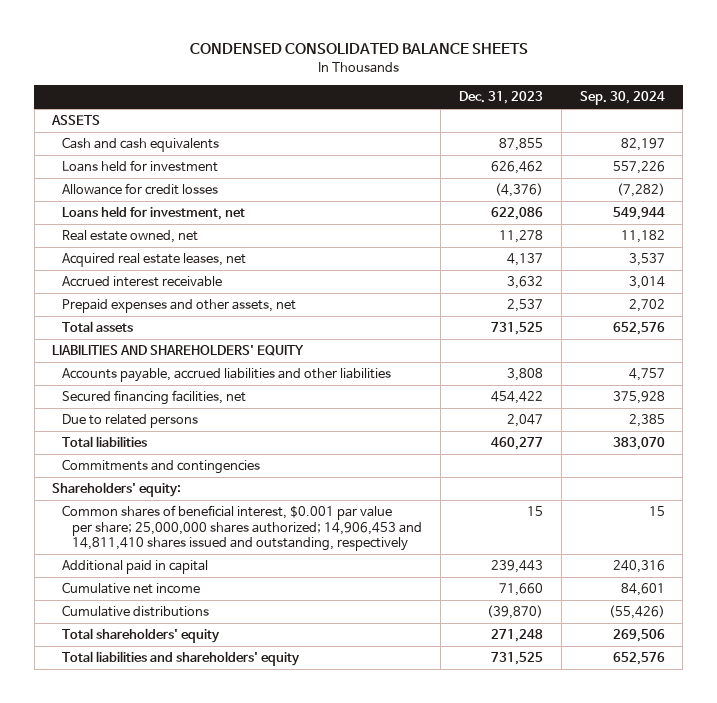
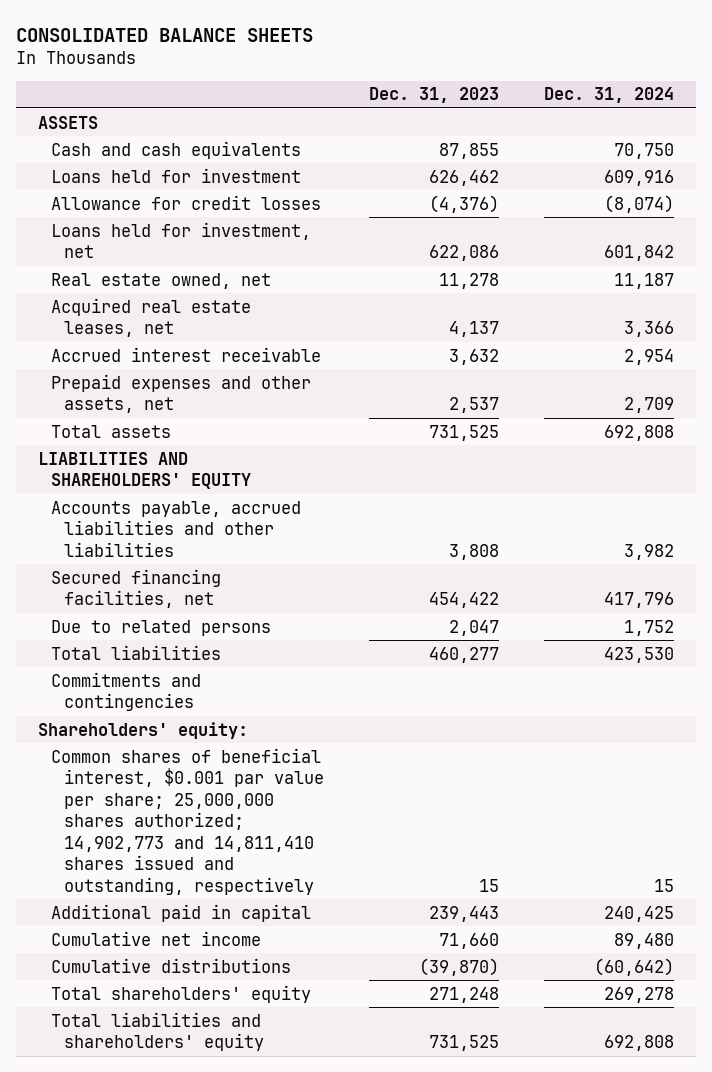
[189,43,528,55] CONDENSED CONSOLIDATED BALANCE SHEETS -> [15,27,313,42] CONSOLIDATED BALANCE SHEETS
[579,91,665,106] Sep. 30, 2024 -> none
none -> [543,87,674,104] Dec. 31, 2024
[62,505,423,551] Common shares of beneficial interest, $0.001 par value per share; 25,000,000 shares authorized; 14,906,453 and 14,811,410 shares issued and outstanding, respectively -> [51,747,325,895] Common shares of beneficial interest, $0.001 par value per share; 25,000,000 shares authorized; 14,902,773 and 14,811,410 shares issued and outstanding, respectively

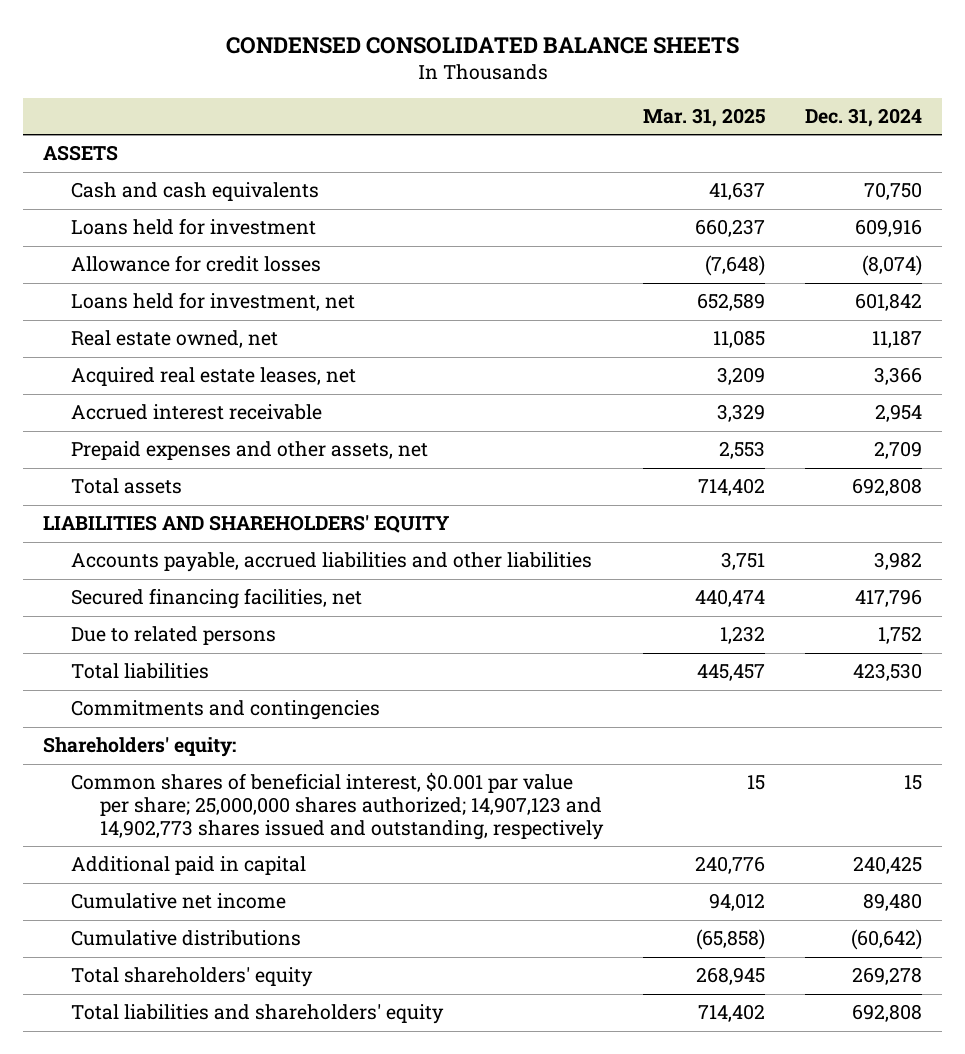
[15,27,313,42] CONSOLIDATED BALANCE SHEETS -> [225,36,739,54] CONDENSED CONSOLIDATED BALANCE SHEETS
[368,87,499,104] Dec. 31, 2023 -> none
none -> [643,108,766,128] Mar. 31, 2025
[51,747,325,895] Common shares of beneficial interest, $0.001 par value per share; 25,000,000 shares authorized; 14,902,773 and 14,811,410 shares issued and outstanding, respectively -> [71,772,604,841] Common shares of beneficial interest, $0.001 par value per share; 25,000,000 shares authorized; 14,907,123 and 14,902,773 shares issued and outstanding, respectively

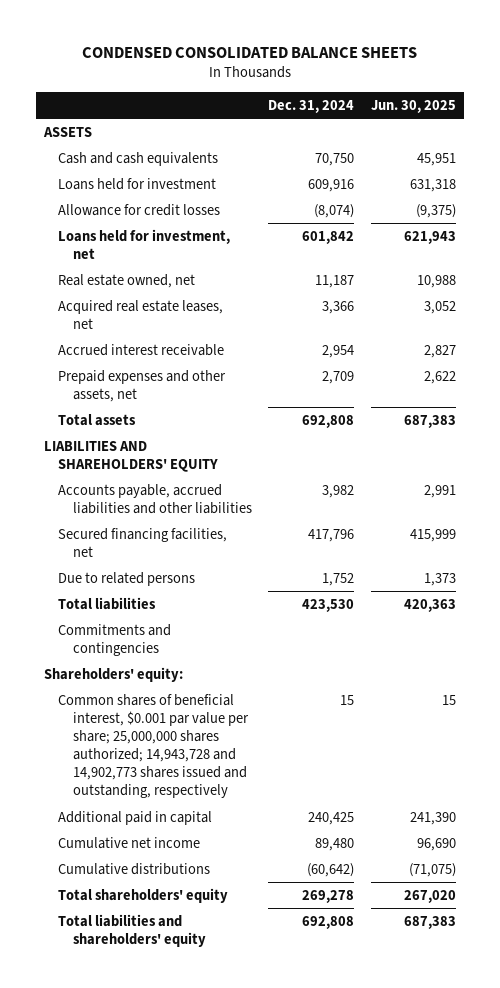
[643,108,766,128] Mar. 31, 2025 -> none
none -> [370,99,456,113] Jun. 30, 2025
[71,772,604,841] Common shares of beneficial interest, $0.001 par value per share; 25,000,000 shares authorized; 14,907,123 and 14,902,773 shares issued and outstanding, respectively -> [58,693,249,799] Common shares of beneficial interest, $0.001 par value per share; 25,000,000 shares authorized; 14,943,728 and 14,902,773 shares issued and outstanding, respectively

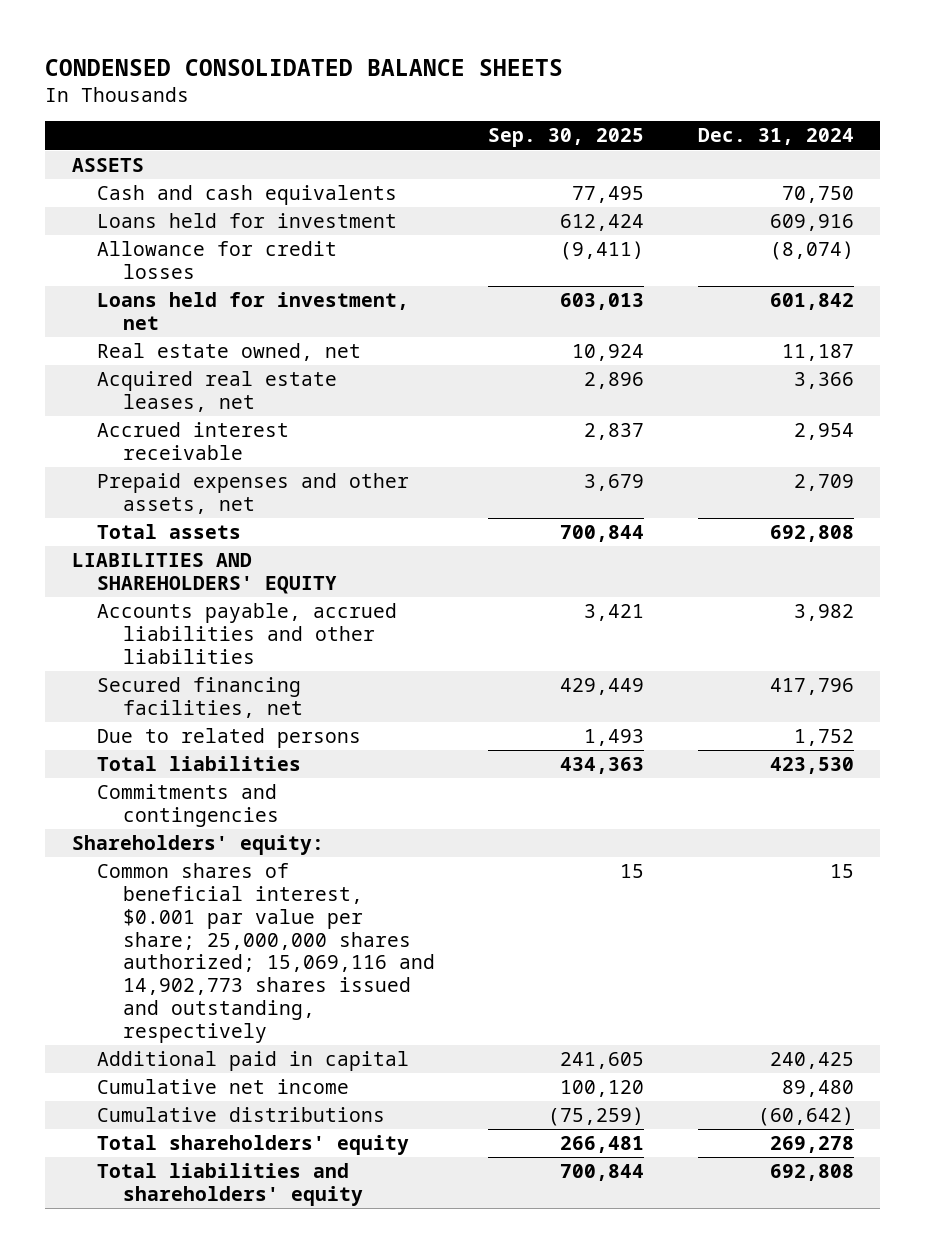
[370,99,456,113] Jun. 30, 2025 -> none
none -> [488,128,645,148] Sep. 30, 2025
[58,693,249,799] Common shares of beneficial interest, $0.001 par value per share; 25,000,000 shares authorized; 14,943,728 and 14,902,773 shares issued and outstanding, respectively -> [97,863,435,1043] Common shares of beneficial interest, $0.001 par value per share; 25,000,000 shares authorized; 15,069,116 and 14,902,773 shares issued and outstanding, respectively

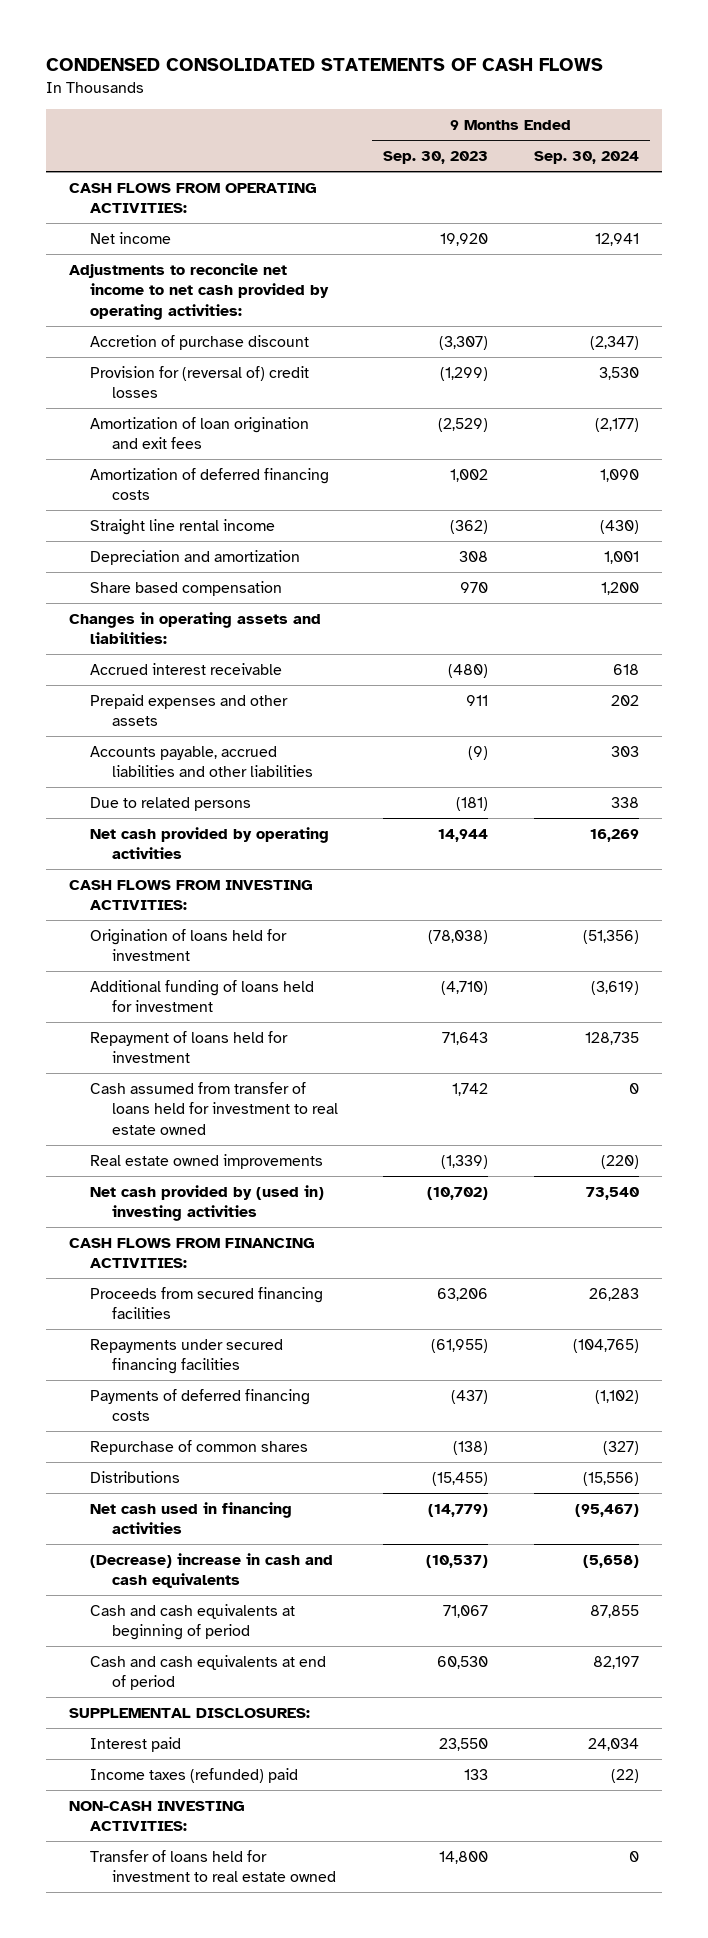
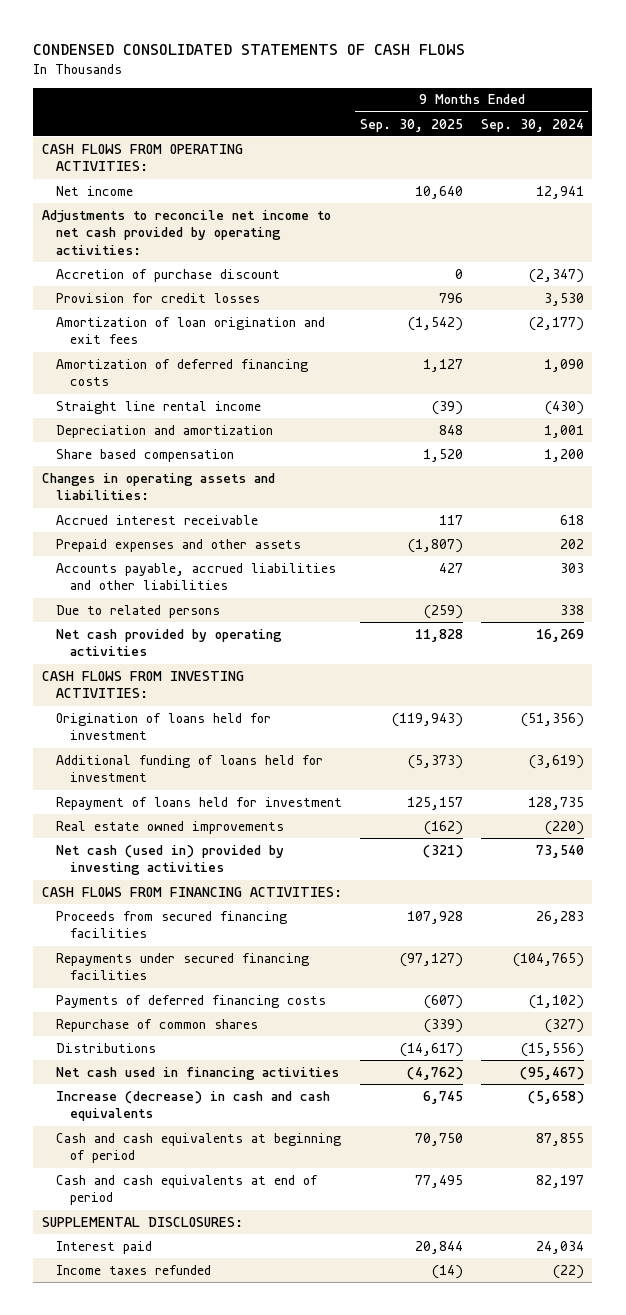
[383,151,489,165] Sep. 30, 2023 -> none
none -> [359,118,463,132] Sep. 30, 2025
[90,366,310,399] Provision for (reversal of) credit losses -> [56,292,261,303] Provision for credit losses
[90,1082,338,1135] Cash assumed from transfer of loans held for investment to real estate owned -> none
[90,1185,325,1222] Net cash provided by (used in) investing activities -> [56,844,285,876] Net cash (used in) provided by investing activities
[90,1553,334,1589] (Decrease) increase in cash and cash equivalents -> [56,1090,331,1122] Increase (decrease) in cash and cash equivalents
[68,1801,245,1832] NON-CASH INVESTING ACTIVITIES: -> none
[90,1850,336,1883] Transfer of loans held for investment to real estate owned -> none
[90,1768,299,1784] Income taxes (refunded) paid -> [56,1264,212,1275] Income taxes refunded

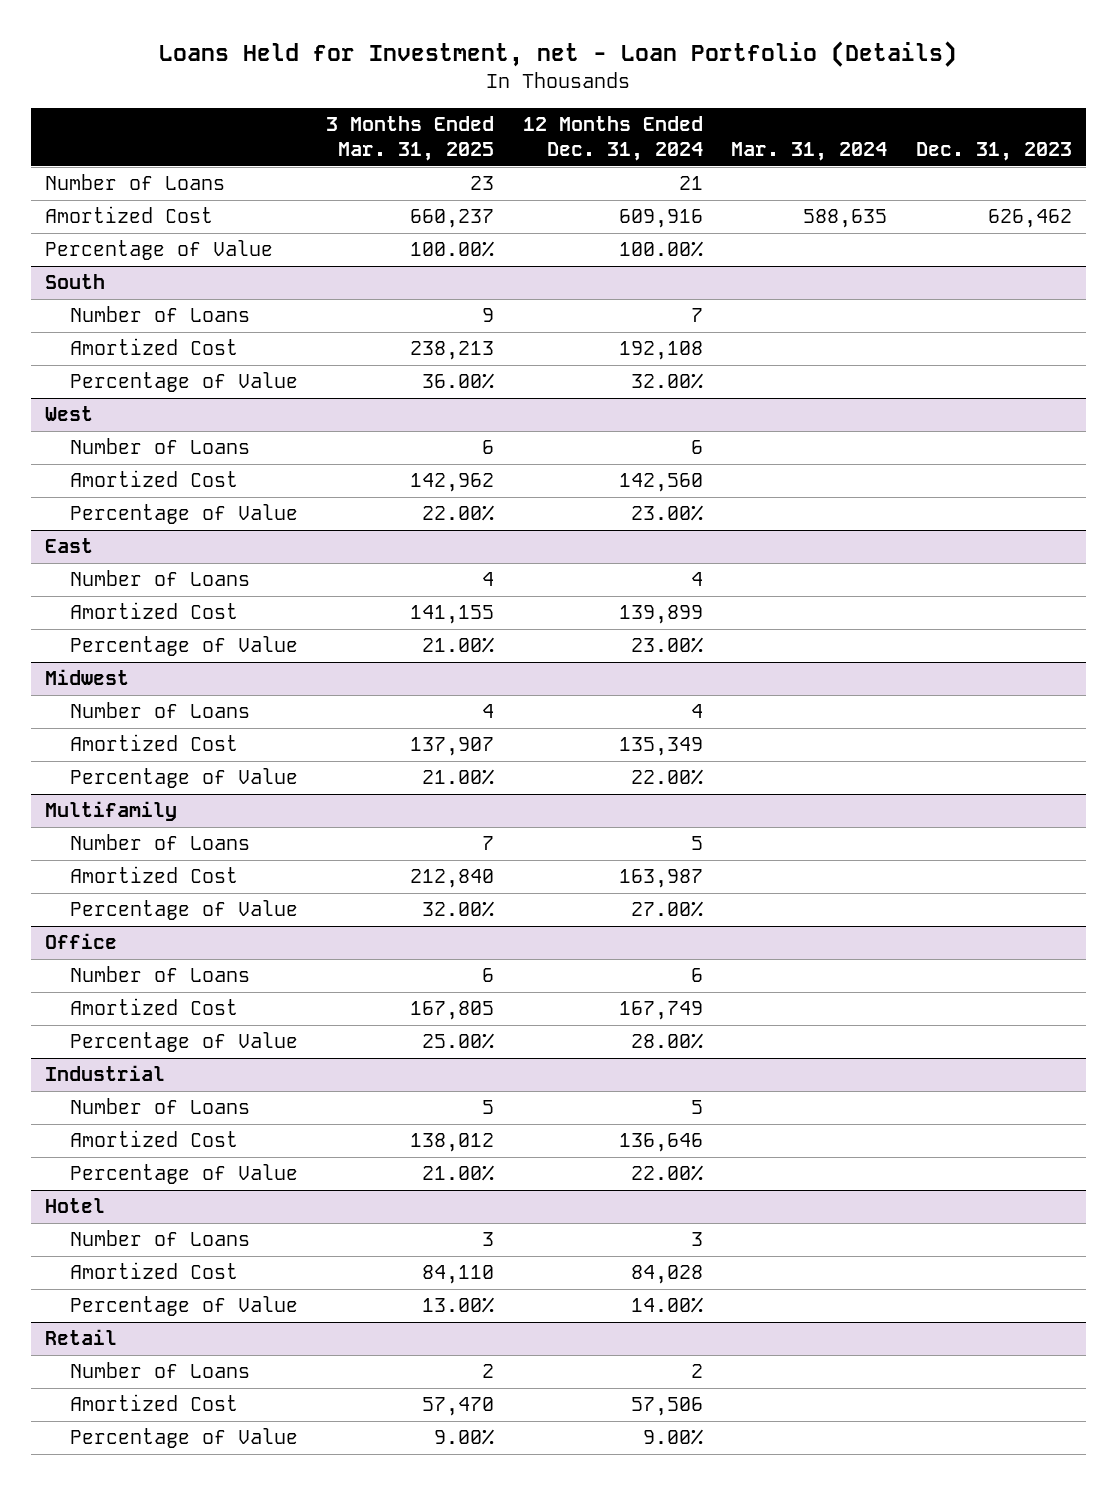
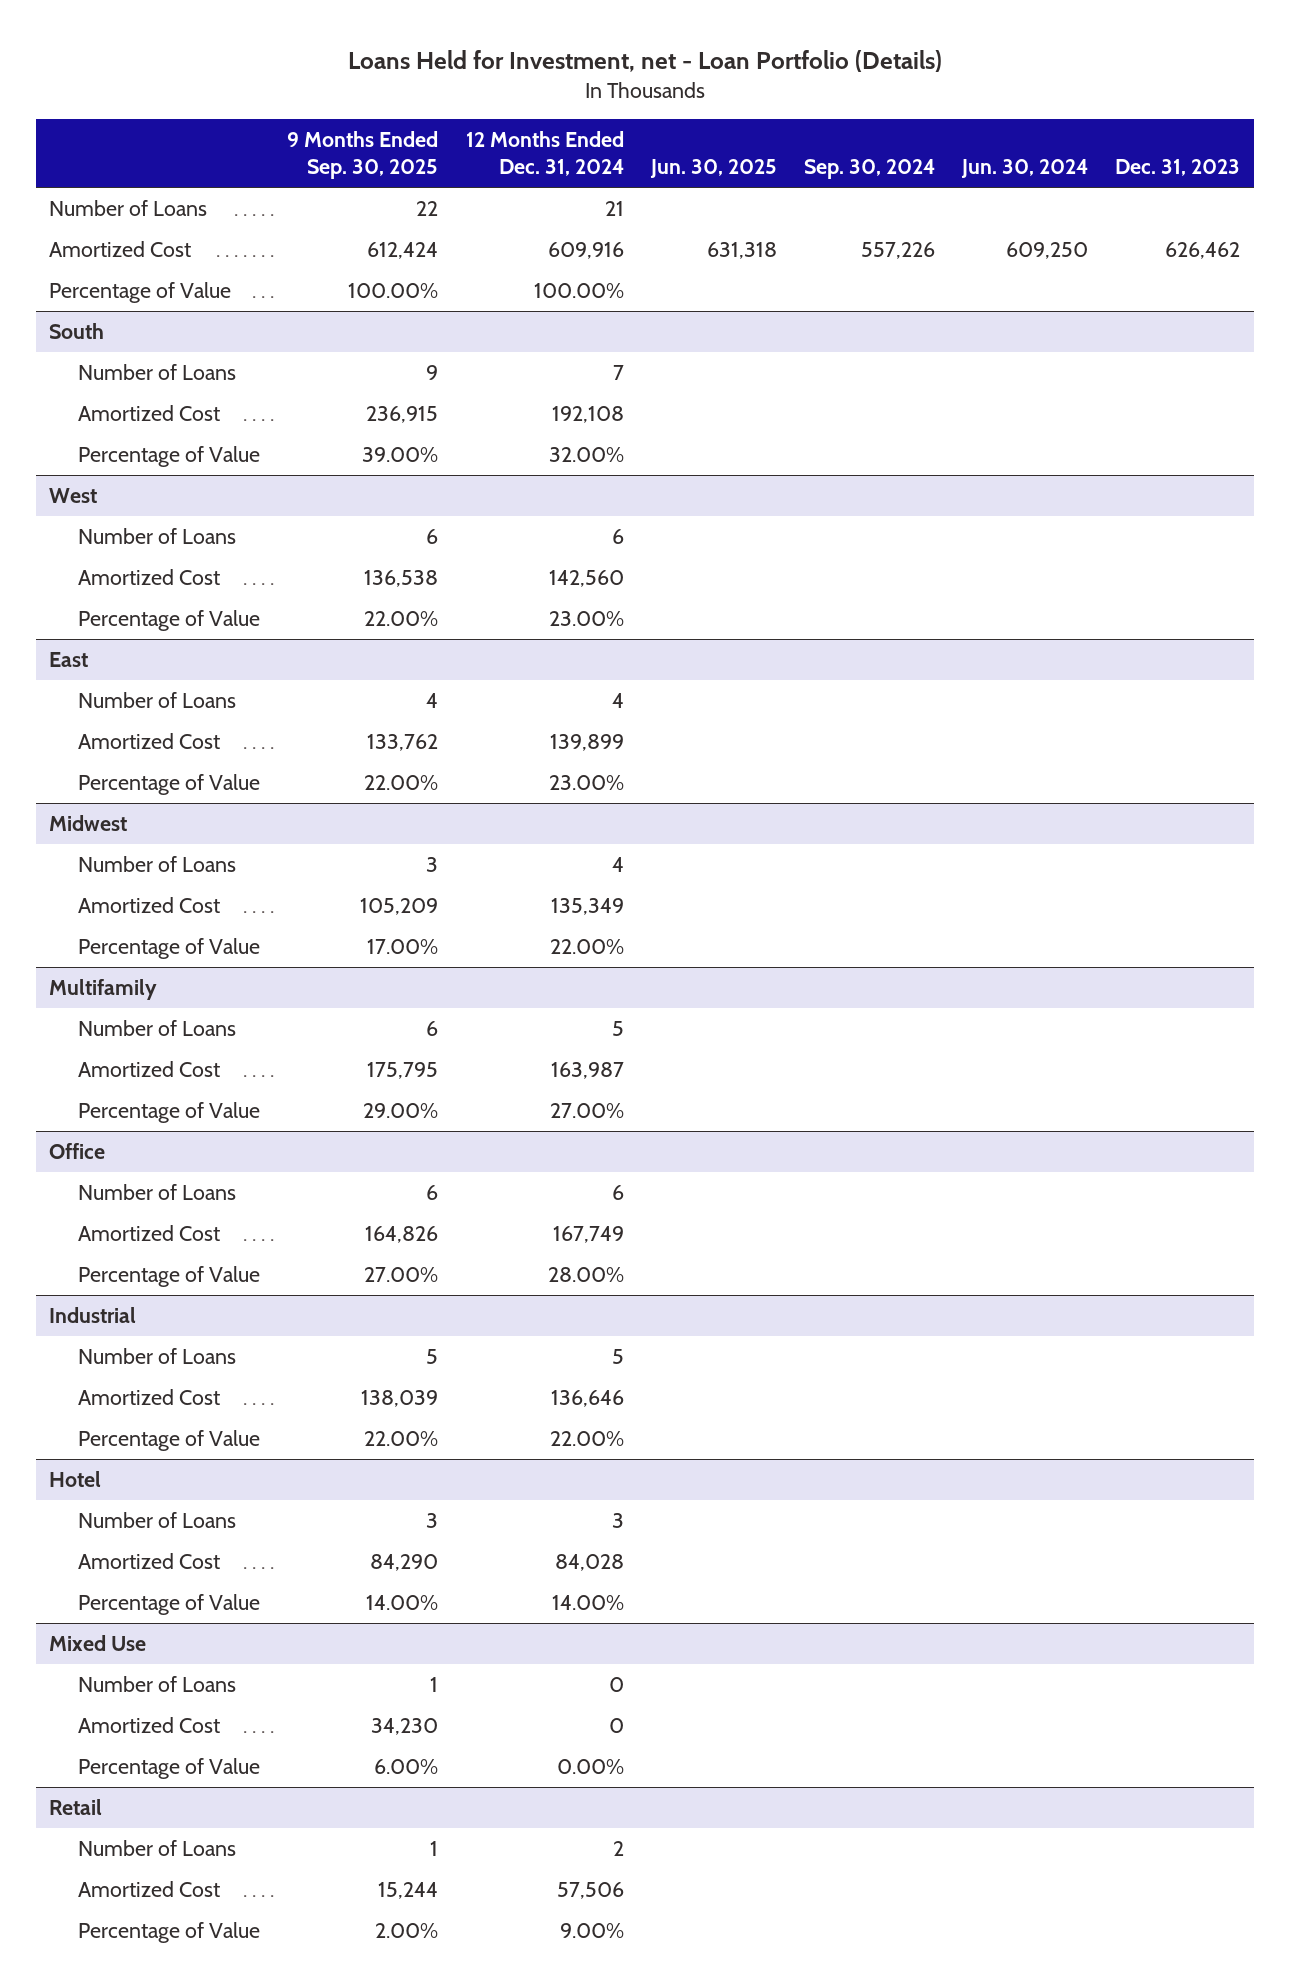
[326,116,495,162] 3 Months Ended Mar. 31, 2025 -> none
[731,142,888,162] Mar. 31, 2024 -> none
none -> [287,131,439,180] 9 Months Ended Sep. 30, 2025
none -> [649,159,777,179] Jun. 30, 2025
none -> [803,159,935,180] Sep. 30, 2024
none -> [961,159,1089,179] Jun. 30, 2024
none -> [49,1634,147,1651] Mixed Use
none -> [78,1675,237,1692] Number of Loans
none -> [78,1716,221,1733] Amortized Cost
none -> [78,1757,261,1779] Percentage of Value

